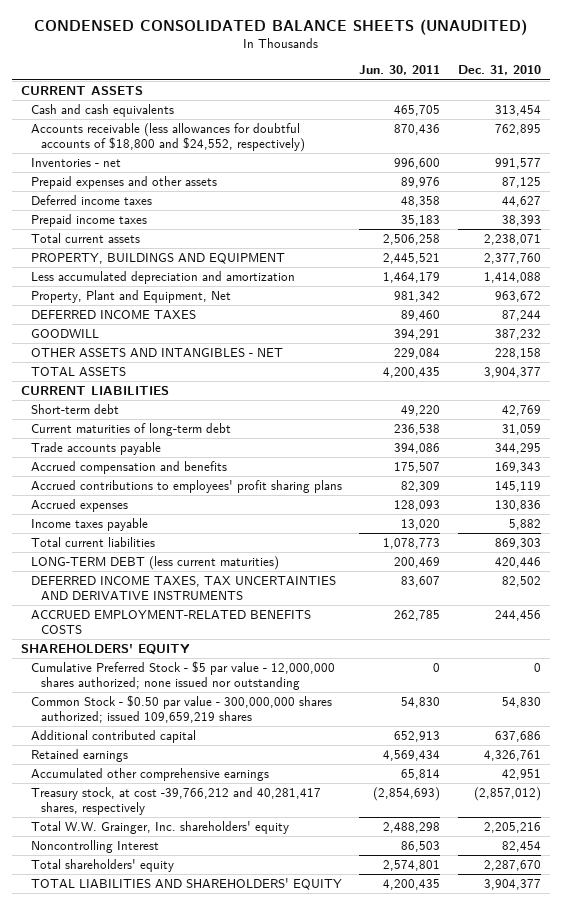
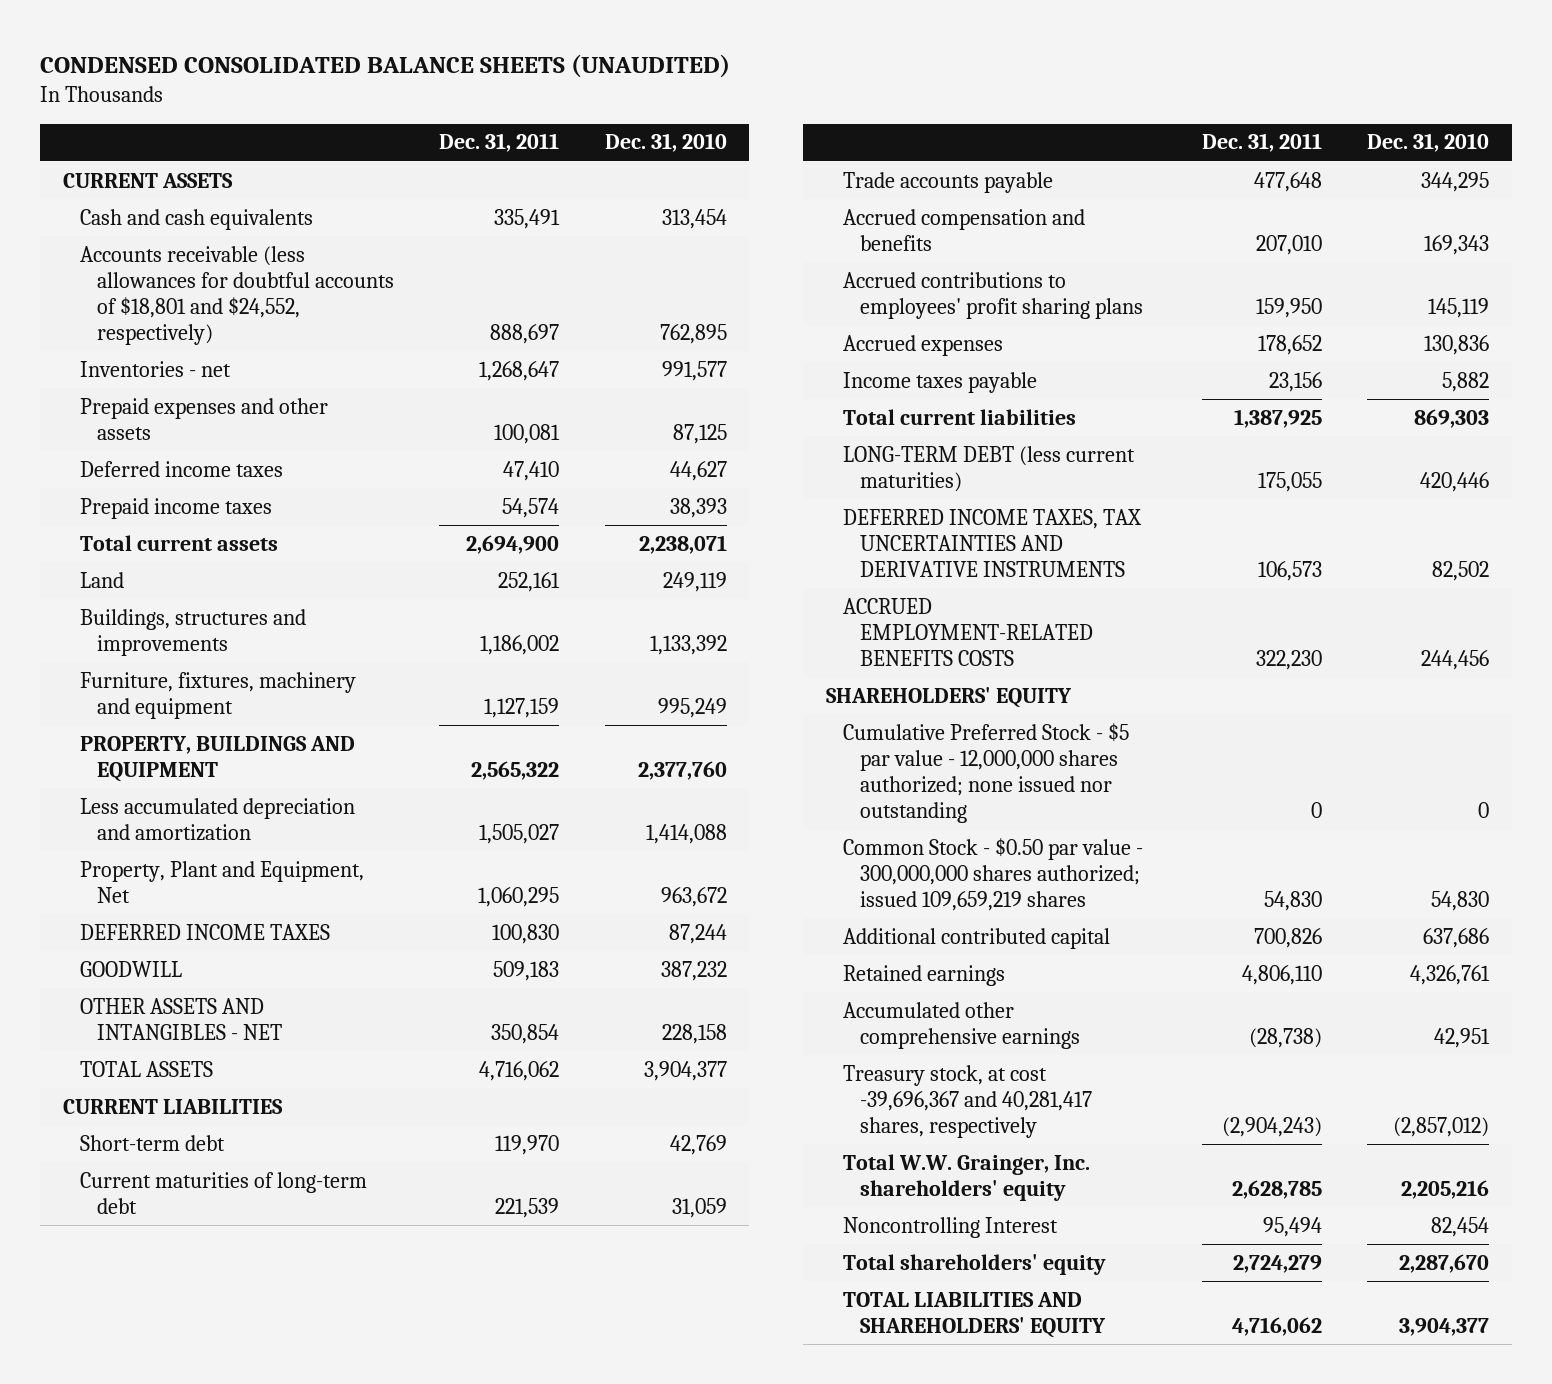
[359,65,441,76] Jun. 30, 2011 -> none
none -> [439,133,560,153] Dec. 31, 2011
[30,122,305,153] Accounts receivable (less allowances for doubtful accounts of $18,800 and $24,552, respectively) -> [79,245,394,345] Accounts receivable (less allowances for doubtful accounts of $18,801 and $24,552, respectively)
none -> [79,571,124,588] Land
none -> [79,608,306,656] Buildings, structures and improvements
none -> [79,671,356,719] Furniture, fixtures, machinery and equipment
[30,786,321,816] Treasury stock, at cost -39,766,212 and 40,281,417 shares, respectively -> [842,1064,1092,1138] Treasury stock, at cost -39,696,367 and 40,281,417 shares, respectively

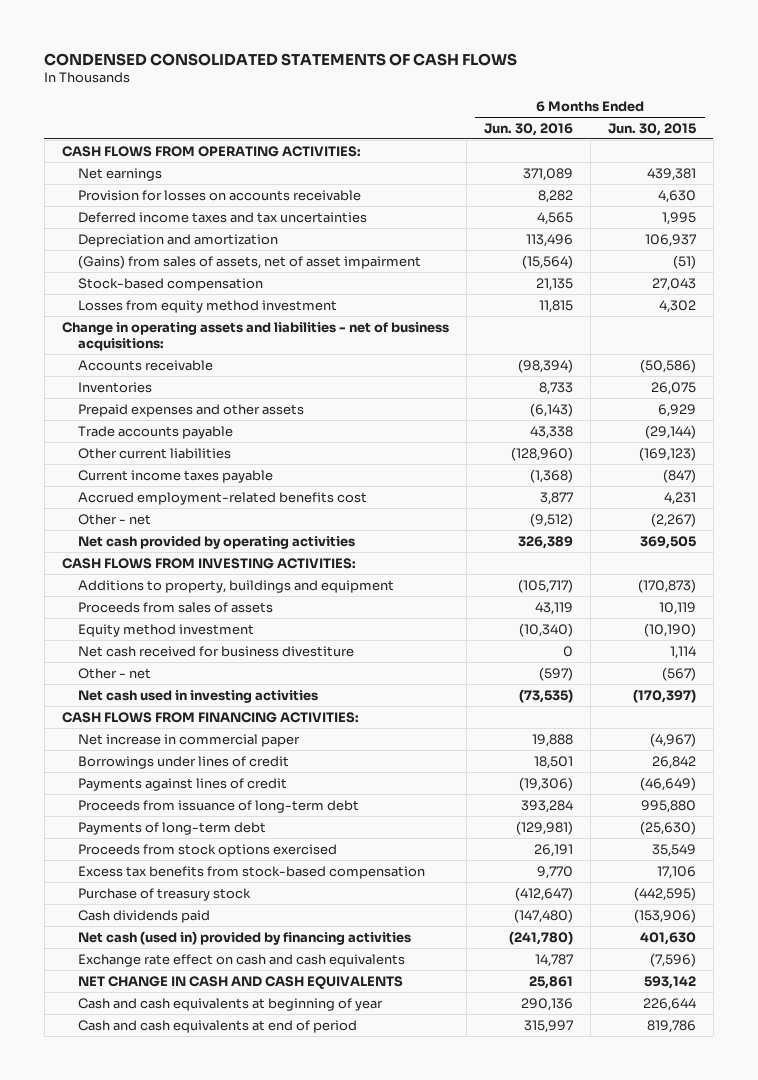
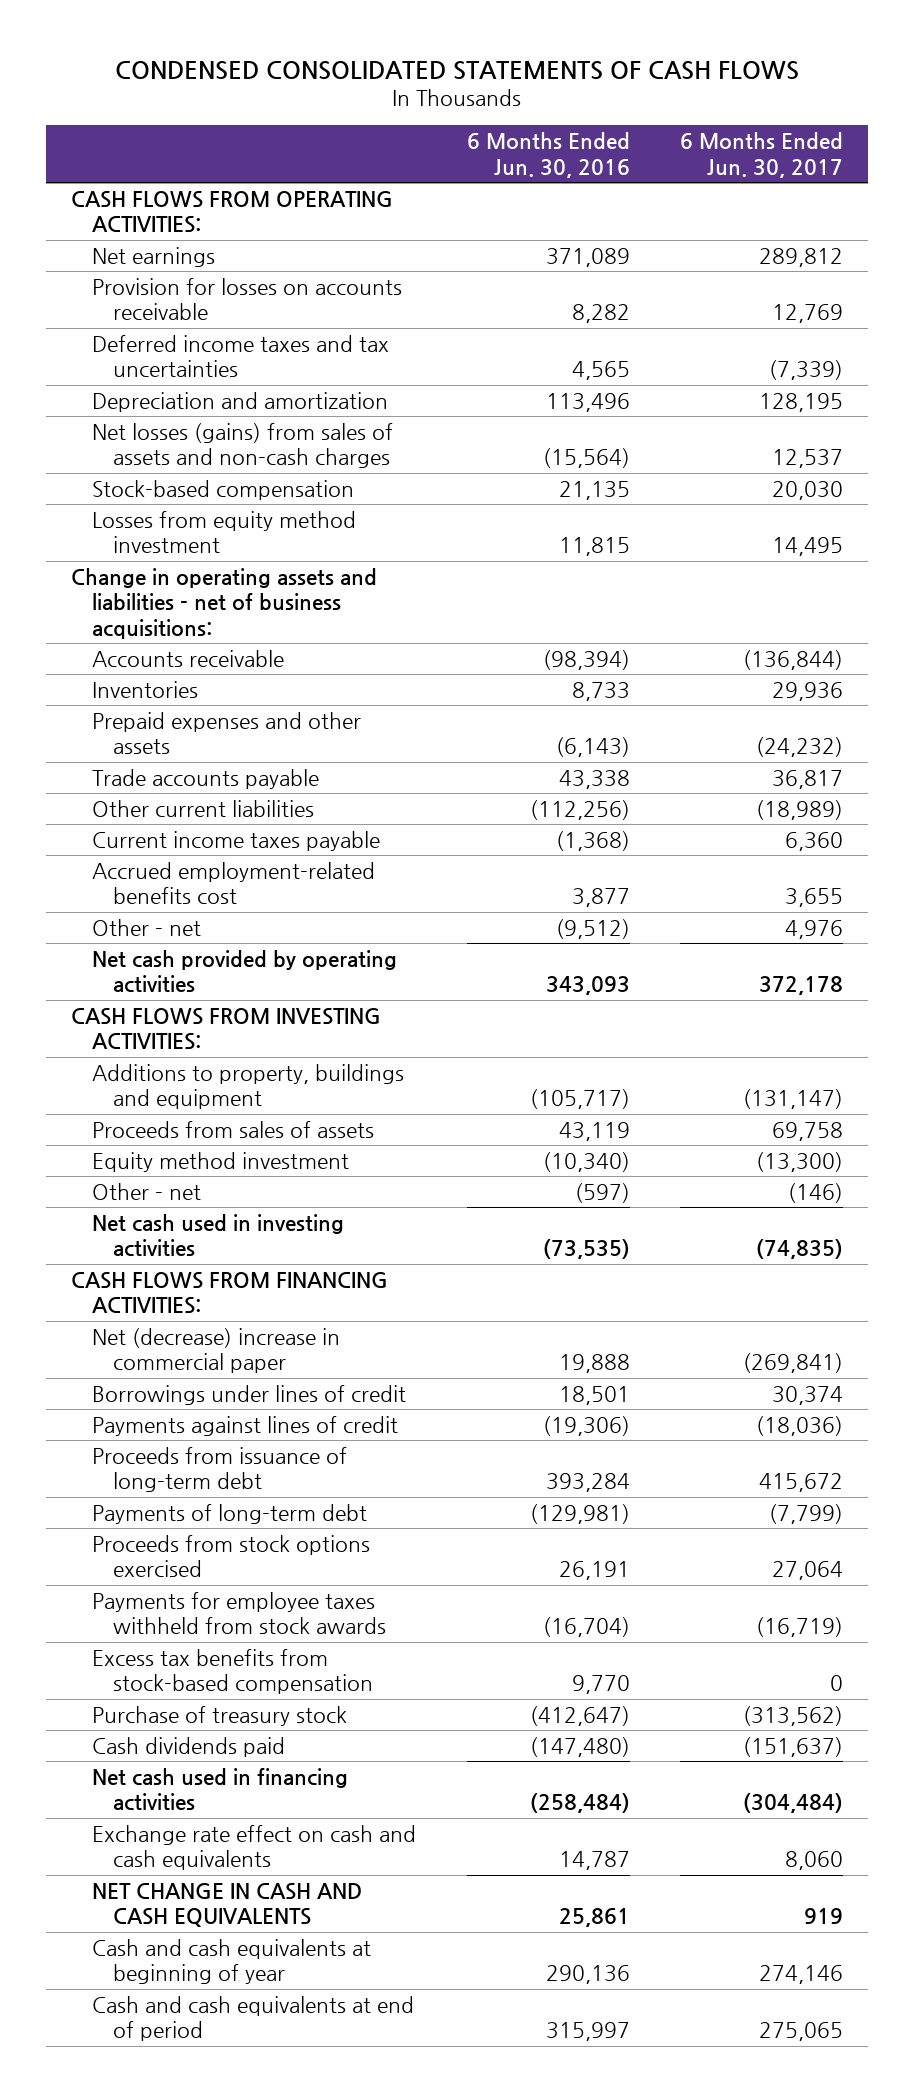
[607,122,696,136] Jun. 30, 2015 -> none
none -> [679,132,843,178] 6 Months Ended Jun. 30, 2017
[78,254,422,269] (Gains) from sales of assets, net of asset impairment -> [92,422,394,469] Net losses (gains) from sales of assets and non-cash charges
[510,446,573,461] (128,960) -> [529,799,630,820] (112,256)
[517,535,573,549] 326,389 -> [545,976,630,996] 343,093
[78,645,355,657] Net cash received for business divestiture -> none
[78,733,301,747] Net increase in commercial paper -> [92,1327,341,1374] Net (decrease) increase in commercial paper
none -> [92,1591,387,1635] Payments for employee taxes withheld from stock awards
[78,930,412,945] Net cash (used in) provided by financing activities -> [92,1767,349,1812] Net cash used in financing activities
[508,930,573,945] (241,780) -> [529,1793,630,1814] (258,484)

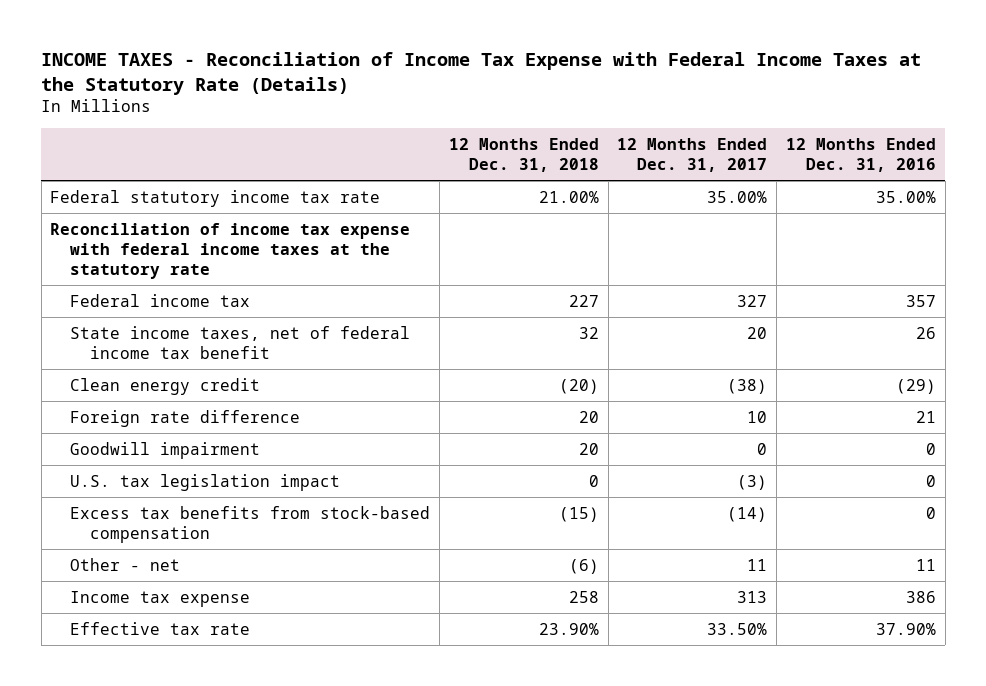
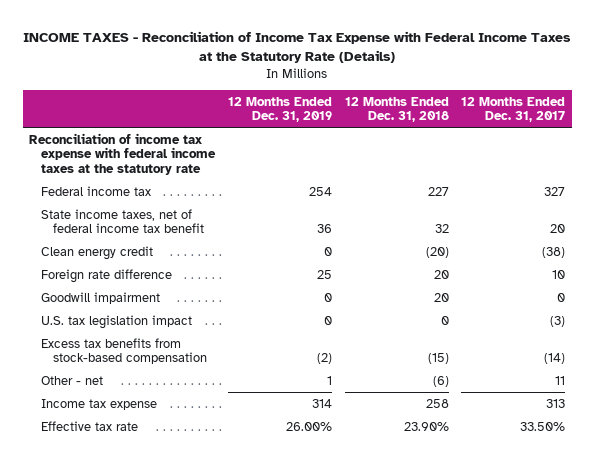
[785,137,936,173] 12 Months Ended Dec. 31, 2016 -> none
none -> [228,96,333,123] 12 Months Ended Dec. 31, 2019
[50,189,381,207] Federal statutory income tax rate -> none

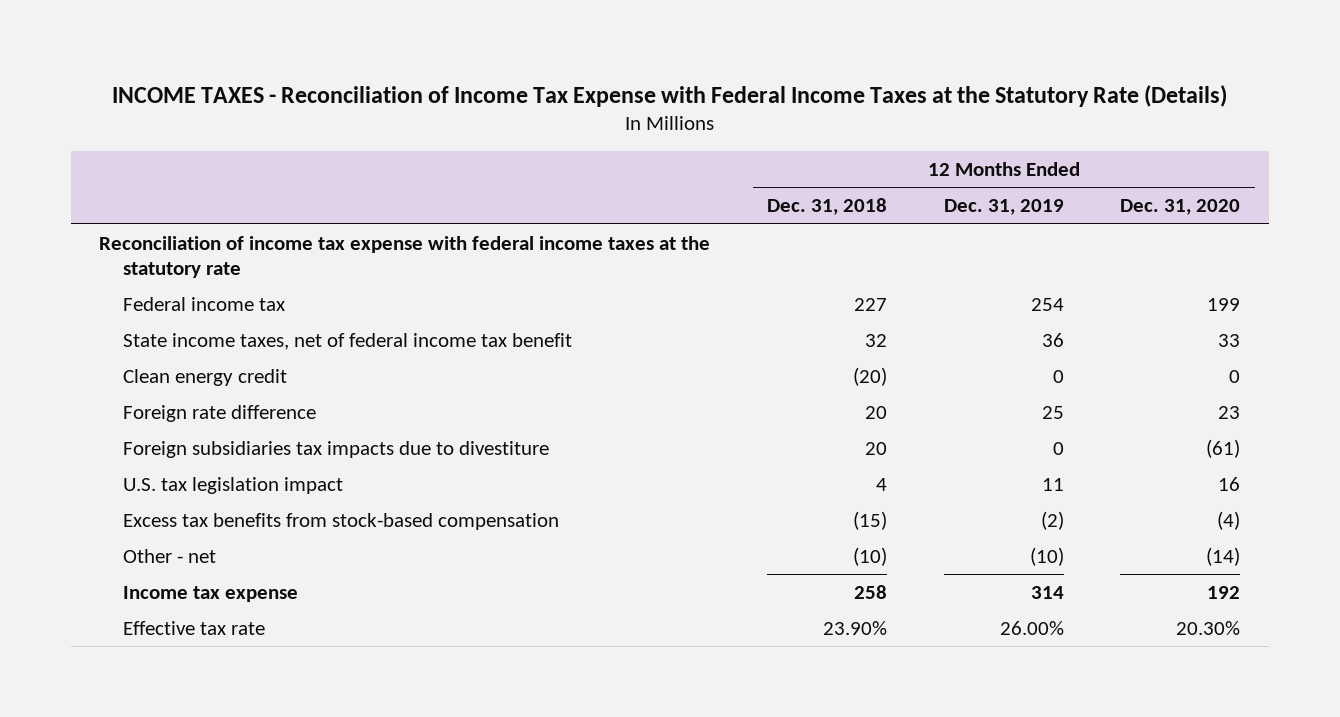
[461,96,566,123] 12 Months Ended Dec. 31, 2017 -> none
none -> [1120,199,1241,216] Dec. 31, 2020
[41,291,161,304] Goodwill impairment -> none
none -> [123,440,550,458] Foreign subsidiaries tax impacts due to divestiture
[324,315,333,325] 0 -> [1041,477,1064,491] 11
[440,315,449,325] 0 -> [875,477,887,491] 4
[327,375,333,385] 1 -> [1029,546,1064,566] (10)
[432,375,449,387] (6) -> [852,546,887,566] (10)

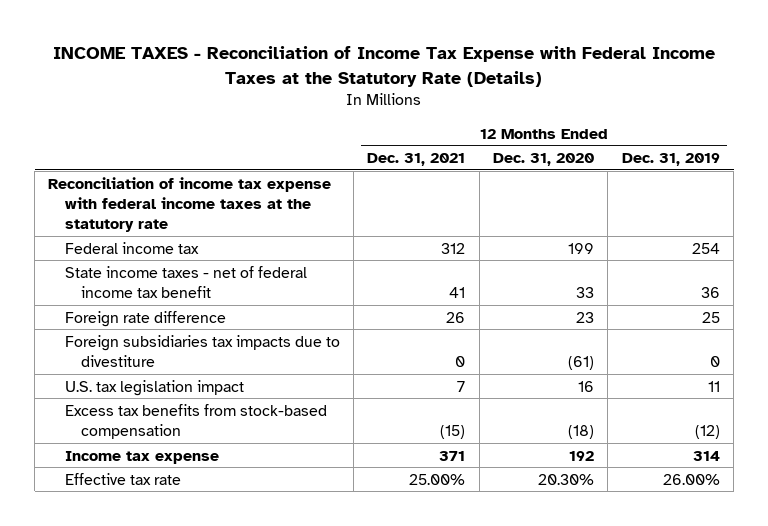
[766,198,887,216] Dec. 31, 2018 -> none
none -> [367,152,466,166] Dec. 31, 2021
[123,368,288,386] Clean energy credit -> none
[123,332,573,350] State income taxes, net of federal income tax benefit -> [64,265,307,298] State income taxes - net of federal income tax benefit
[123,548,217,563] Other - net -> none
[1040,510,1064,530] (2) -> [694,424,720,439] (12)
[1217,510,1241,530] (4) -> [568,424,595,439] (18)

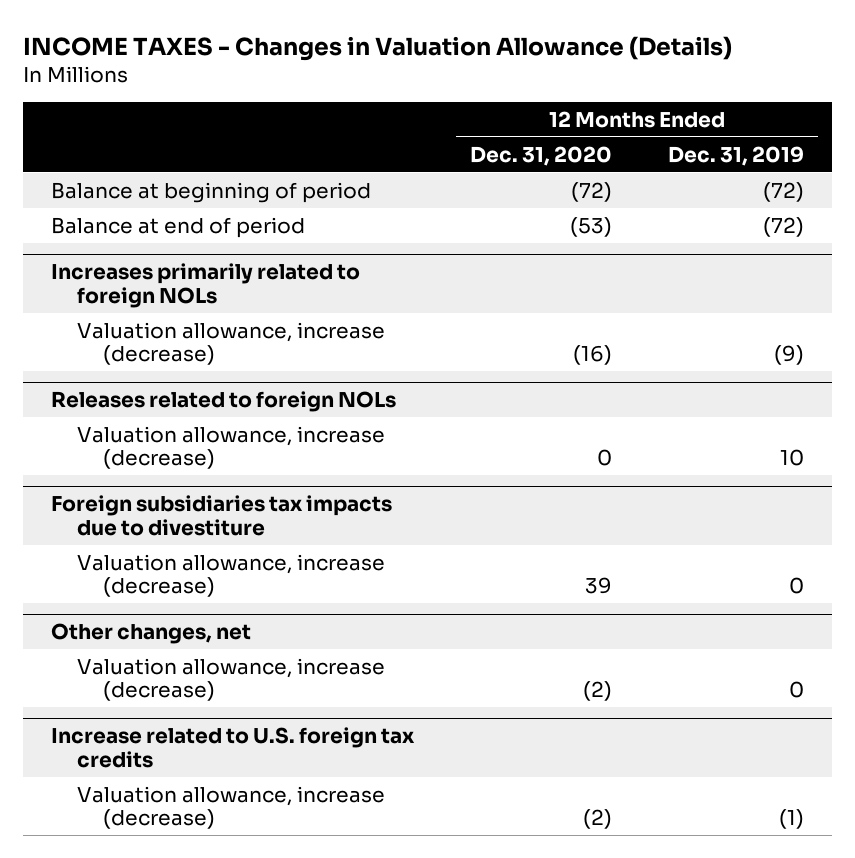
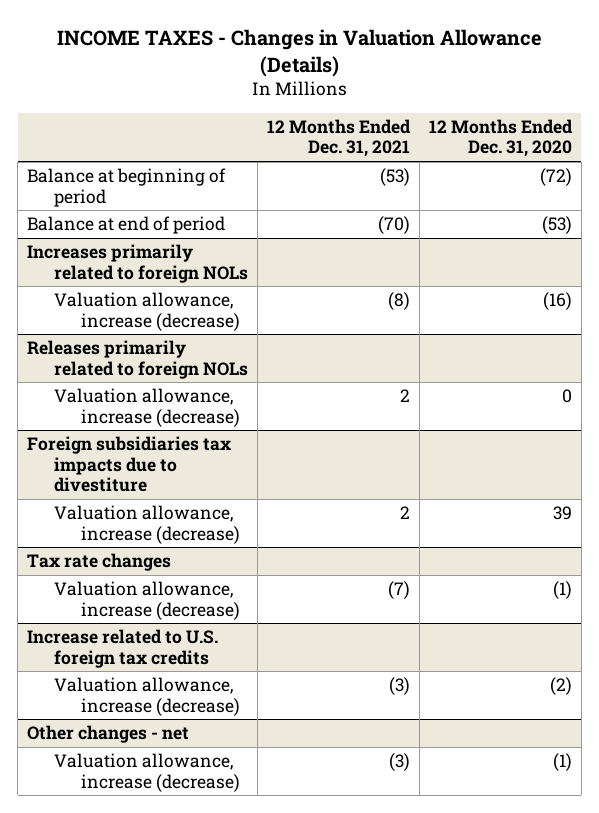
[668,145,805,166] Dec. 31, 2019 -> none
none -> [267,118,412,158] 12 Months Ended Dec. 31, 2021
[51,391,397,413] Releases related to foreign NOLs -> [27,340,249,379] Releases primarily related to foreign NOLs
[51,623,252,645] Other changes, net -> none
none -> [27,553,172,572] Tax rate changes
[583,681,613,702] (2) -> [552,581,572,600] (1)
none -> [27,725,190,744] Other changes - net
none -> [54,753,241,792] Valuation allowance, increase (decrease)

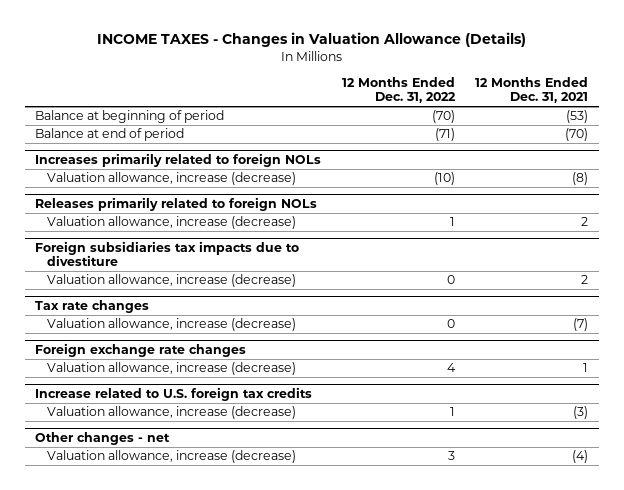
[428,118,573,158] 12 Months Ended Dec. 31, 2020 -> none
none -> [341,76,456,104] 12 Months Ended Dec. 31, 2022
none -> [35,342,247,357] Foreign exchange rate changes
none -> [46,362,296,376] Valuation allowance, increase (decrease)
[389,753,411,772] (3) -> [572,450,589,464] (4)

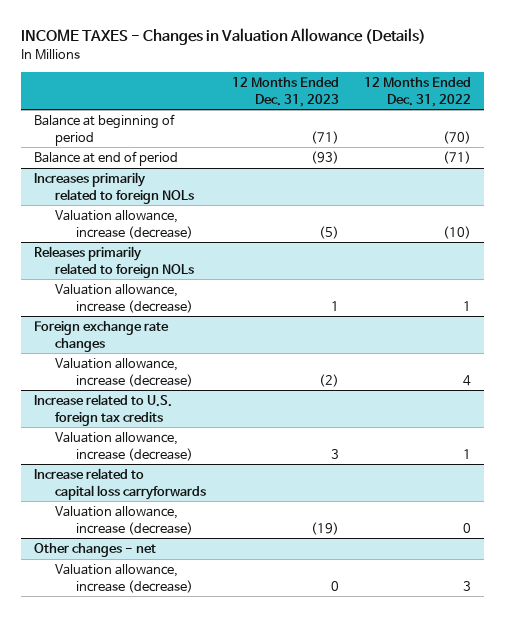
[475,76,589,104] 12 Months Ended Dec. 31, 2021 -> none
none -> [231,77,339,107] 12 Months Ended Dec. 31, 2023
[35,240,300,267] Foreign subsidiaries tax impacts due to divestiture -> none
[46,274,296,288] Valuation allowance, increase (decrease) -> none
[35,299,150,313] Tax rate changes -> none
[46,318,296,332] Valuation allowance, increase (decrease) -> none
none -> [33,468,206,500] Increase related to capital loss carryforwards
none -> [54,506,193,535] Valuation allowance, increase (decrease)

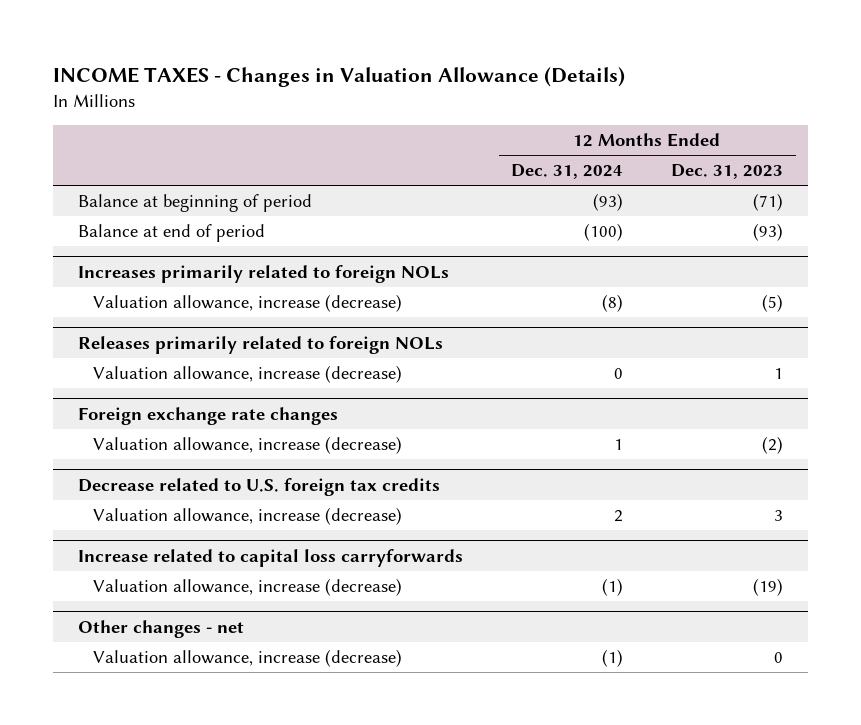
[364,77,472,107] 12 Months Ended Dec. 31, 2022 -> none
none -> [511,164,624,180] Dec. 31, 2024
[33,394,172,426] Increase related to U.S. foreign tax credits -> [77,477,440,496] Decrease related to U.S. foreign tax credits

